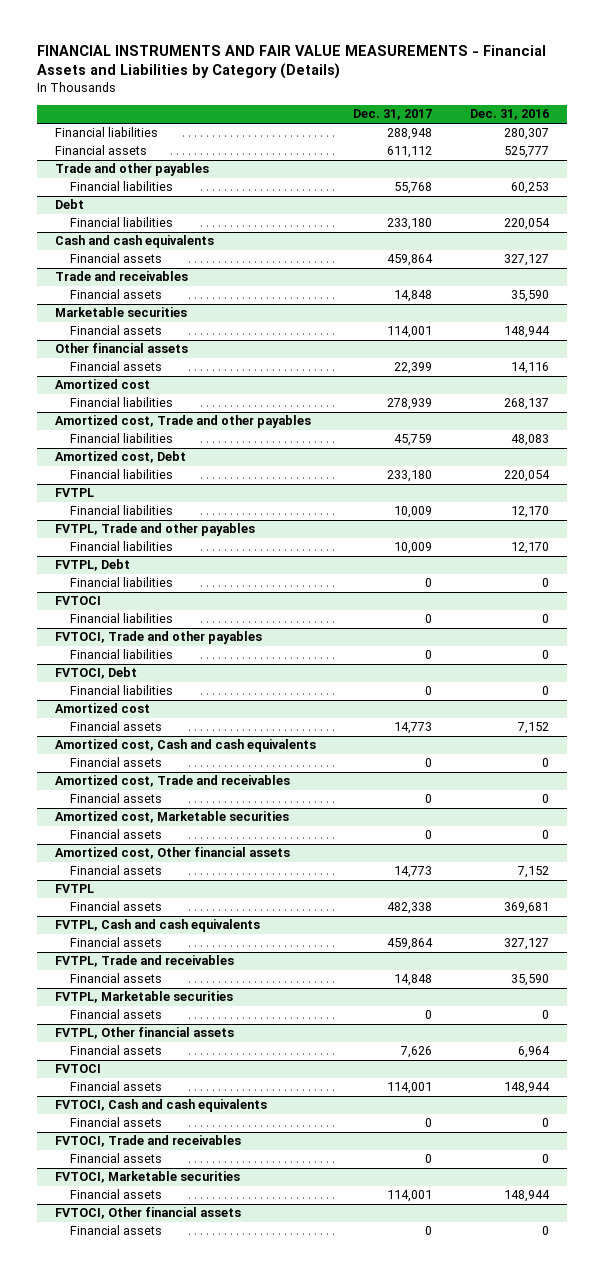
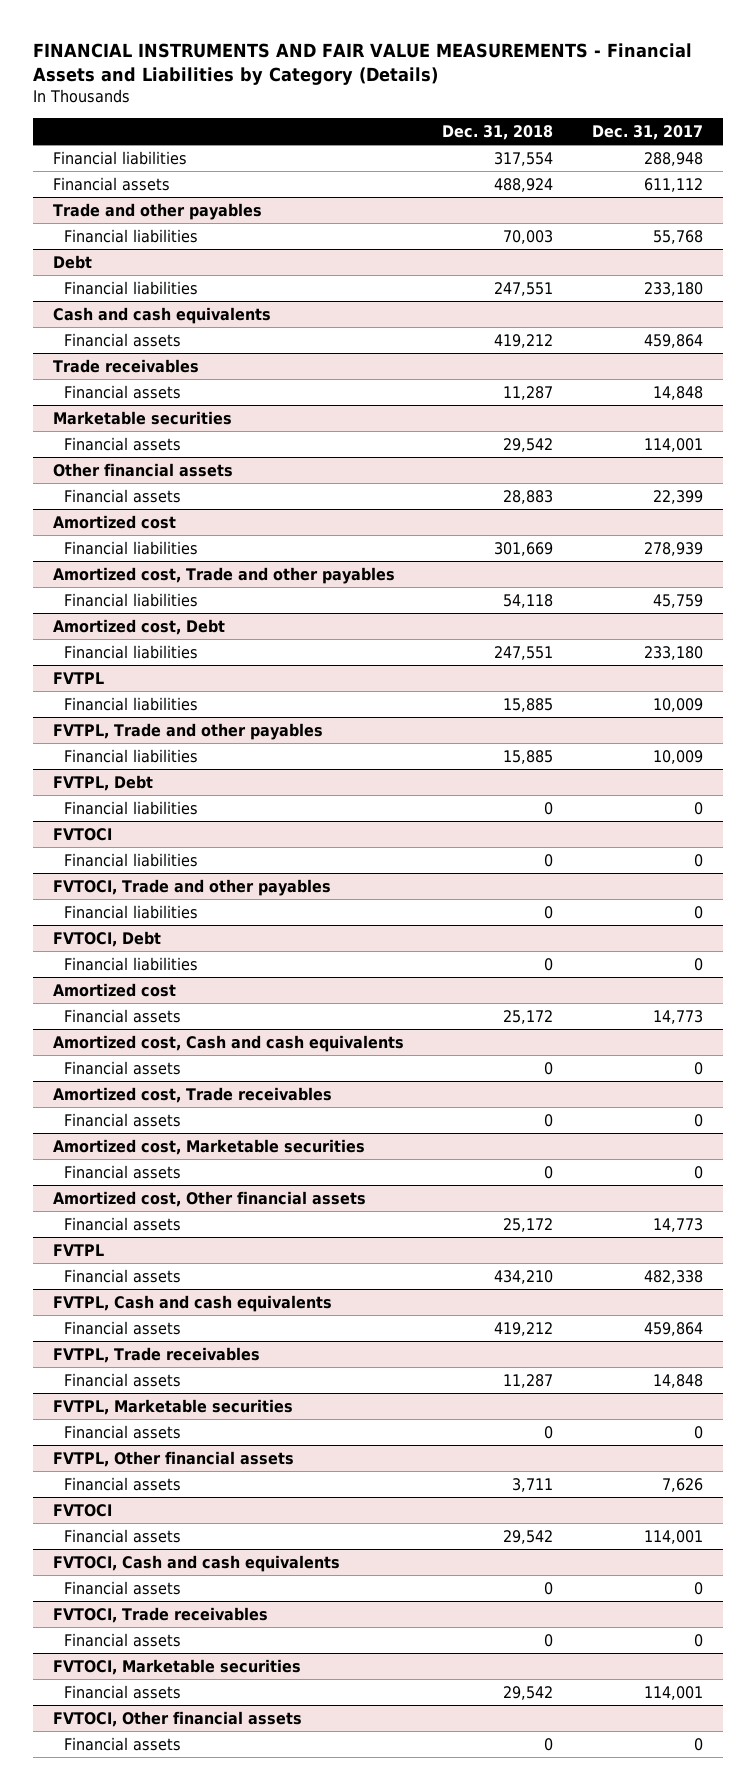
[469,109,549,121] Dec. 31, 2016 -> none
none -> [442,124,554,140] Dec. 31, 2018
[55,271,189,282] Trade and receivables -> [52,358,199,373] Trade receivables
[55,775,291,788] Amortized cost, Trade and receivables -> [52,1086,332,1103] Amortized cost, Trade receivables
[55,955,235,968] FVTPL, Trade and receivables -> [52,1346,260,1363] FVTPL, Trade receivables
[55,1135,242,1148] FVTOCI, Trade and receivables -> [52,1606,268,1623] FVTOCI, Trade receivables

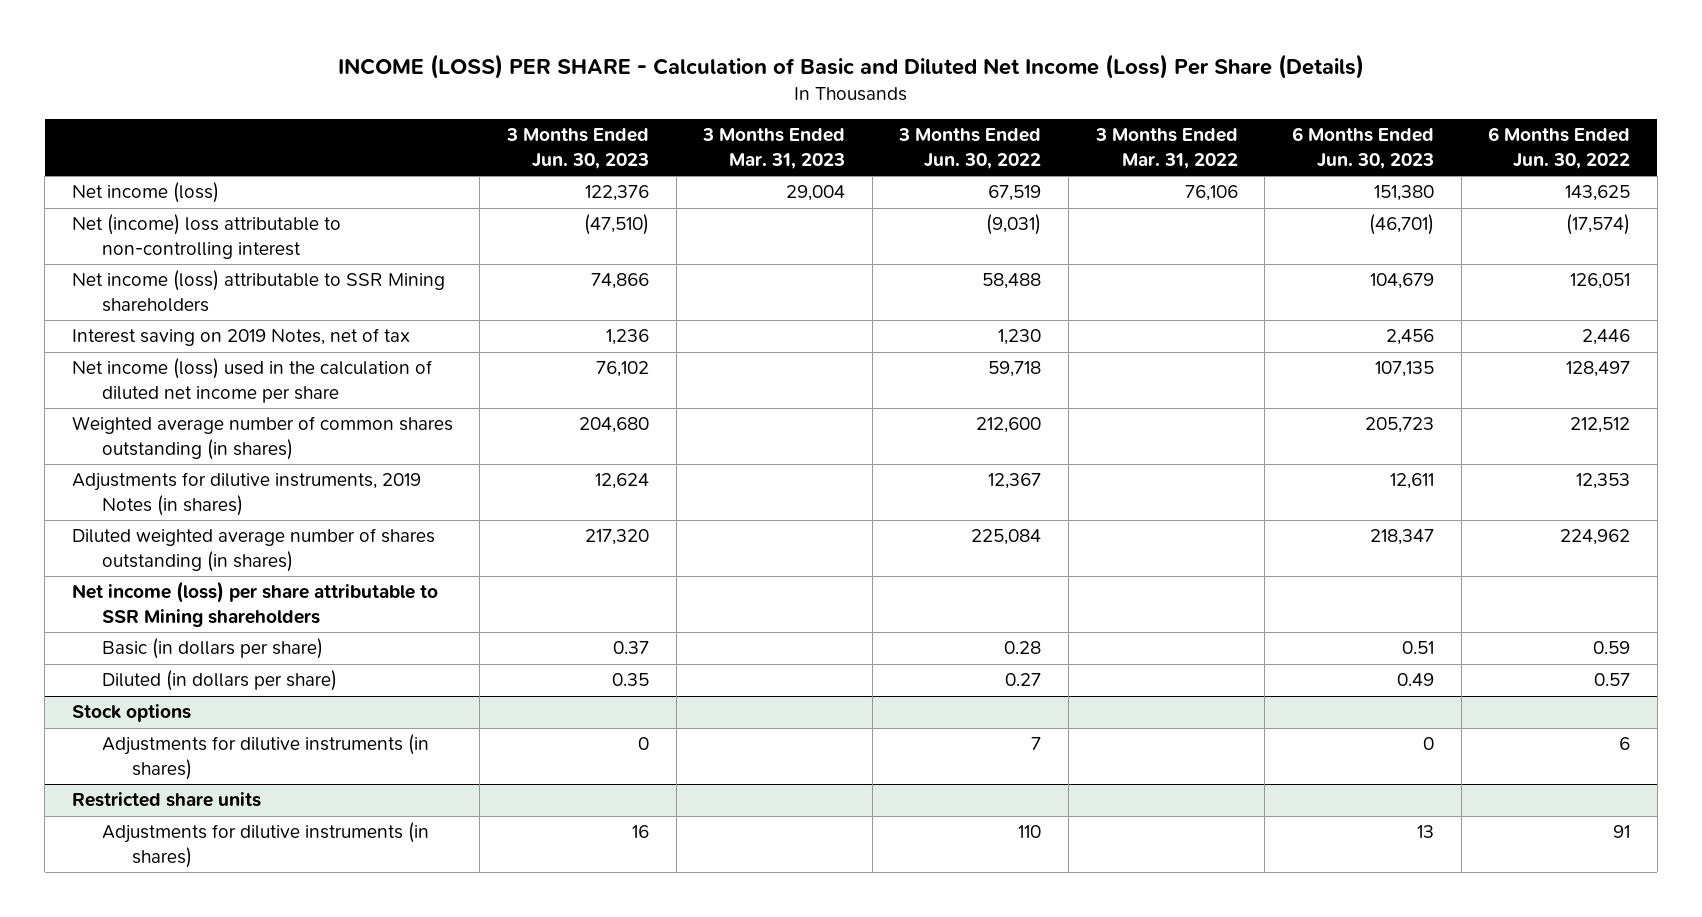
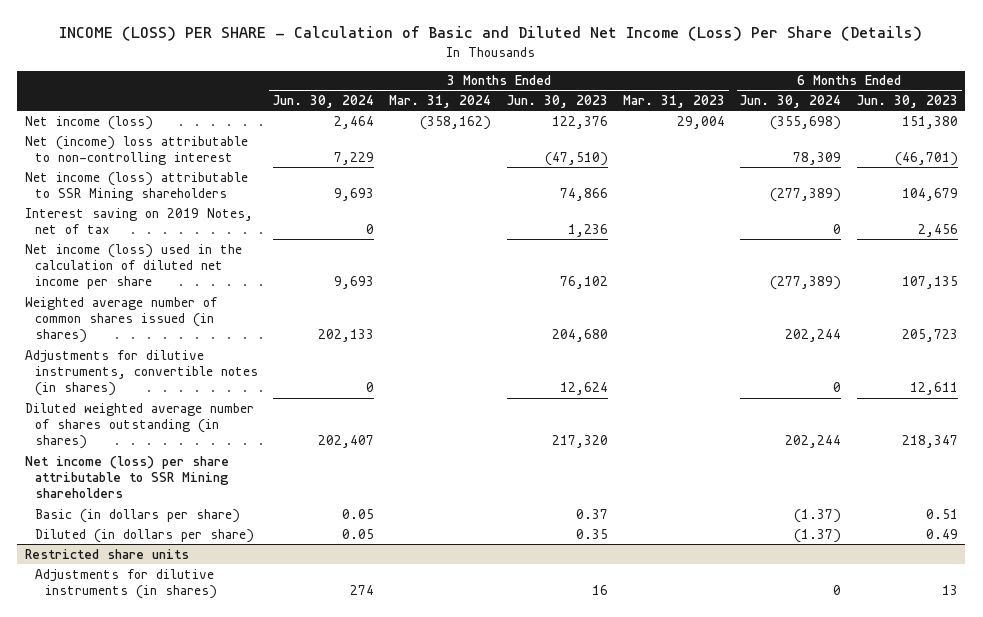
[898,128,1042,169] 3 Months Ended Jun. 30, 2022 -> none
[1094,128,1238,169] 3 Months Ended Mar. 31, 2022 -> none
[1488,127,1631,169] 6 Months Ended Jun. 30, 2022 -> none
none -> [273,95,375,109] Jun. 30, 2024
none -> [389,95,492,109] Mar. 31, 2024
none -> [740,95,842,109] Jun. 30, 2024
[71,416,453,460] Weighted average number of common shares outstanding (in shares) -> [24,296,217,344] Weighted average number of common shares issued (in shares)
[71,472,421,516] Adjustments for dilutive instruments, 2019 Notes (in shares) -> [24,349,258,397] Adjustments for dilutive instruments, convertible notes (in shares)
[71,704,191,723] Stock options -> none
[101,734,429,780] Adjustments for dilutive instruments (in shares) -> none

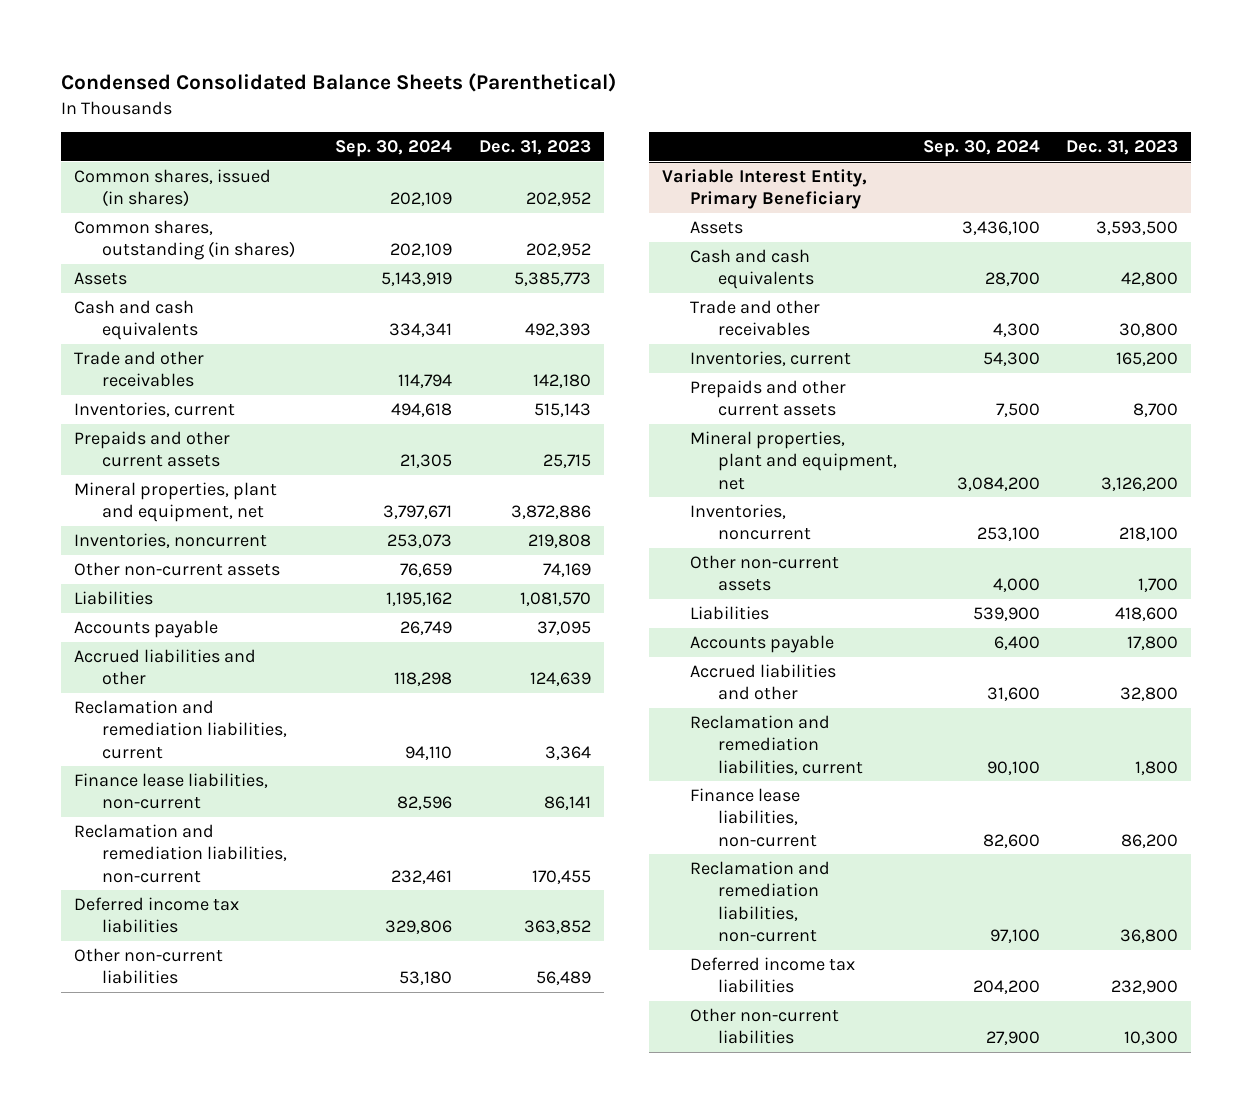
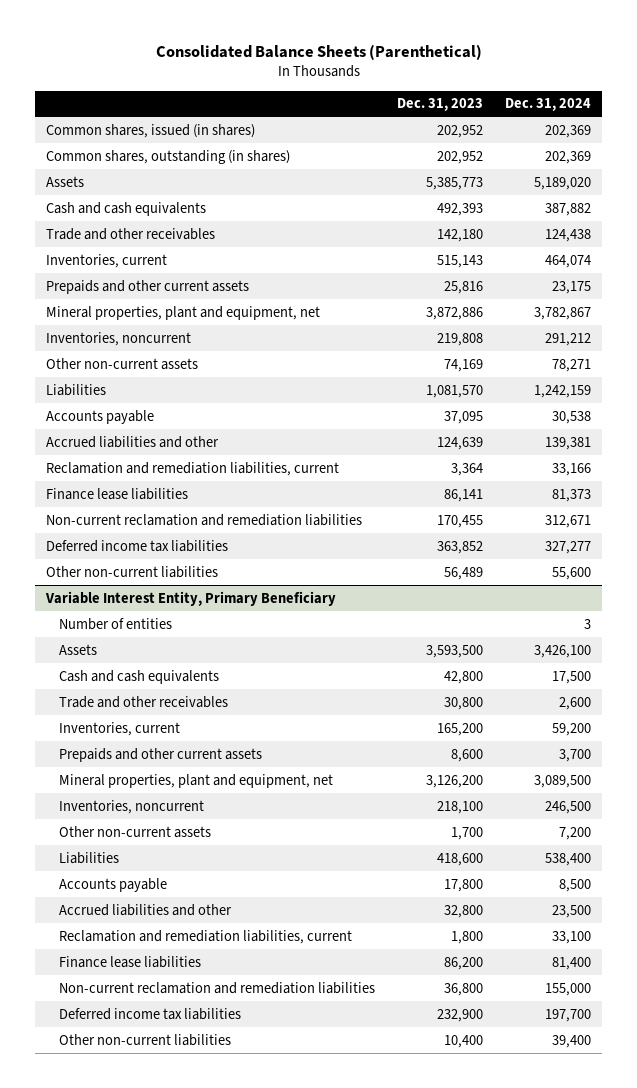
[61,73,617,93] Condensed Consolidated Balance Sheets (Parenthetical) -> [155,44,482,61] Consolidated Balance Sheets (Parenthetical)
[335,139,453,157] Sep. 30, 2024 -> none
none -> [505,98,592,112] Dec. 31, 2024
[542,454,591,469] 25,715 -> [444,280,484,294] 25,816
[74,773,269,810] Finance lease liabilities, non-current -> [46,487,189,500] Finance lease liabilities
[74,824,288,883] Reclamation and remediation liabilities, non-current -> [46,513,363,526] Non-current reclamation and remediation liabilities
none -> [59,617,173,630] Number of entities
[1133,403,1179,418] 8,700 -> [451,748,484,762] 8,600
[689,788,817,847] Finance lease liabilities, non-current -> [59,955,202,968] Finance lease liabilities
[689,861,830,942] Reclamation and remediation liabilities, non-current -> [59,981,376,994] Non-current reclamation and remediation liabilities
[1124,1031,1179,1046] 10,300 -> [444,1034,484,1048] 10,400

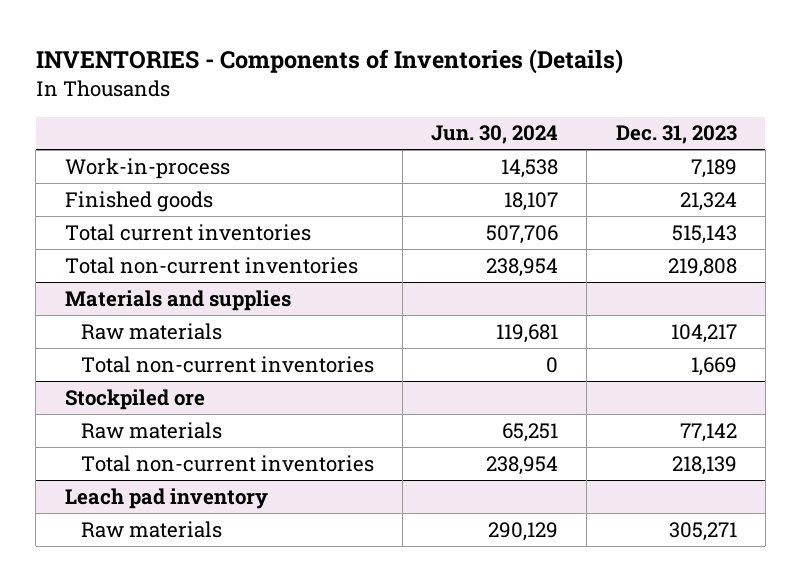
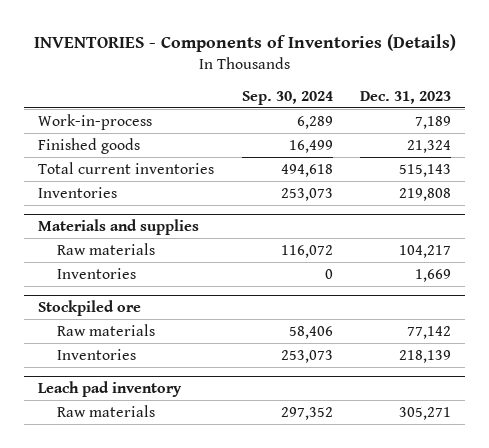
[431,125,559,145] Jun. 30, 2024 -> none
none -> [241,90,333,105] Sep. 30, 2024
[64,256,358,274] Total non-current inventories -> [38,186,118,198] Inventories
[80,355,374,373] Total non-current inventories -> [56,267,136,279] Inventories
[80,454,374,472] Total non-current inventories -> [56,348,136,360] Inventories

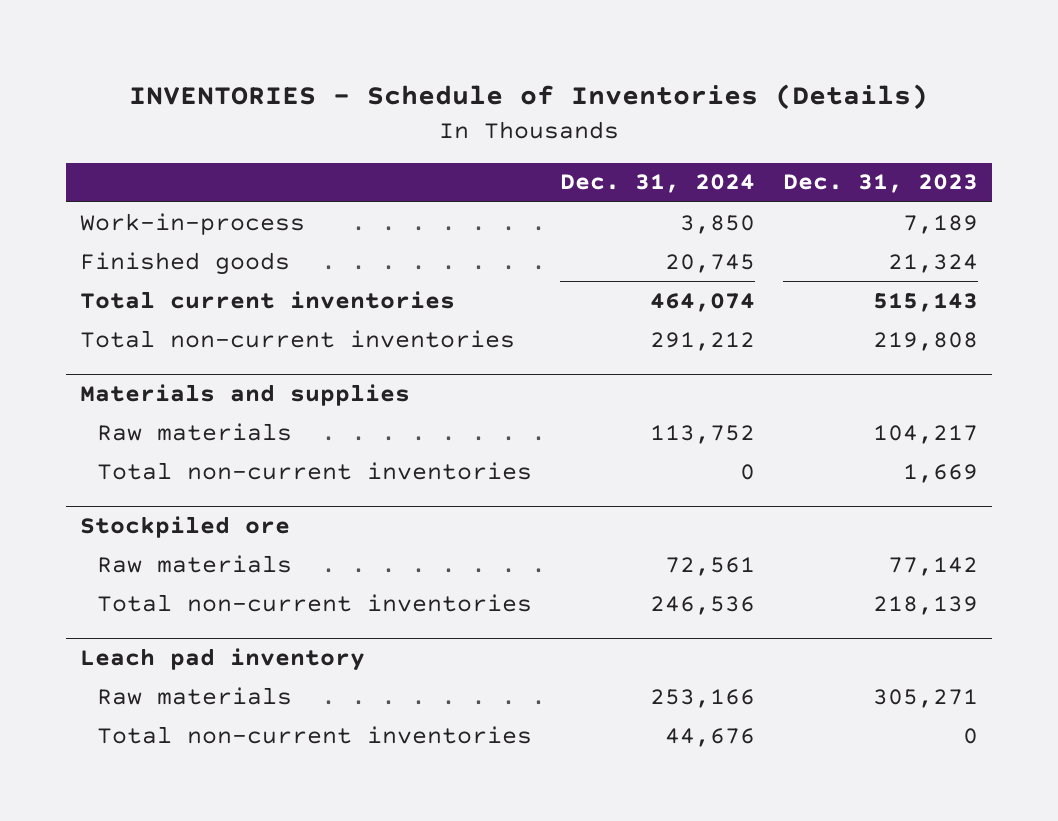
[33,34,456,53] INVENTORIES - Components of Inventories (Details) -> [128,84,928,111] INVENTORIES - Schedule of Inventories (Details)
[241,90,333,105] Sep. 30, 2024 -> none
none -> [560,174,756,194] Dec. 31, 2024
[38,186,118,198] Inventories -> [79,329,515,348] Total non-current inventories
[56,267,136,279] Inventories -> [97,461,533,480] Total non-current inventories
[56,348,136,360] Inventories -> [97,593,533,612] Total non-current inventories
none -> [97,725,533,744] Total non-current inventories

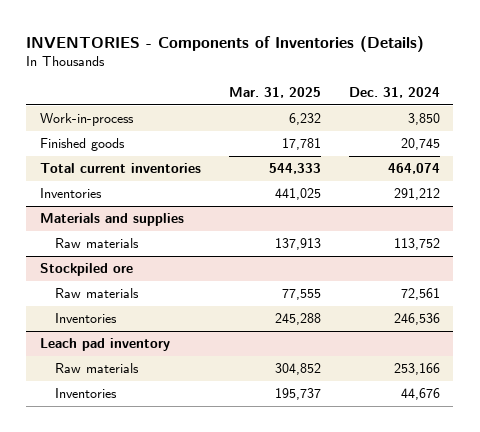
[128,84,928,111] INVENTORIES - Schedule of Inventories (Details) -> [26,35,425,52] INVENTORIES - Components of Inventories (Details)
[783,174,979,194] Dec. 31, 2023 -> none
none -> [228,86,321,98] Mar. 31, 2025
[79,329,515,348] Total non-current inventories -> [40,188,103,199] Inventories
[97,461,533,480] Total non-current inventories -> none
[97,593,533,612] Total non-current inventories -> [54,313,117,324] Inventories
[97,725,533,744] Total non-current inventories -> [54,388,117,399] Inventories

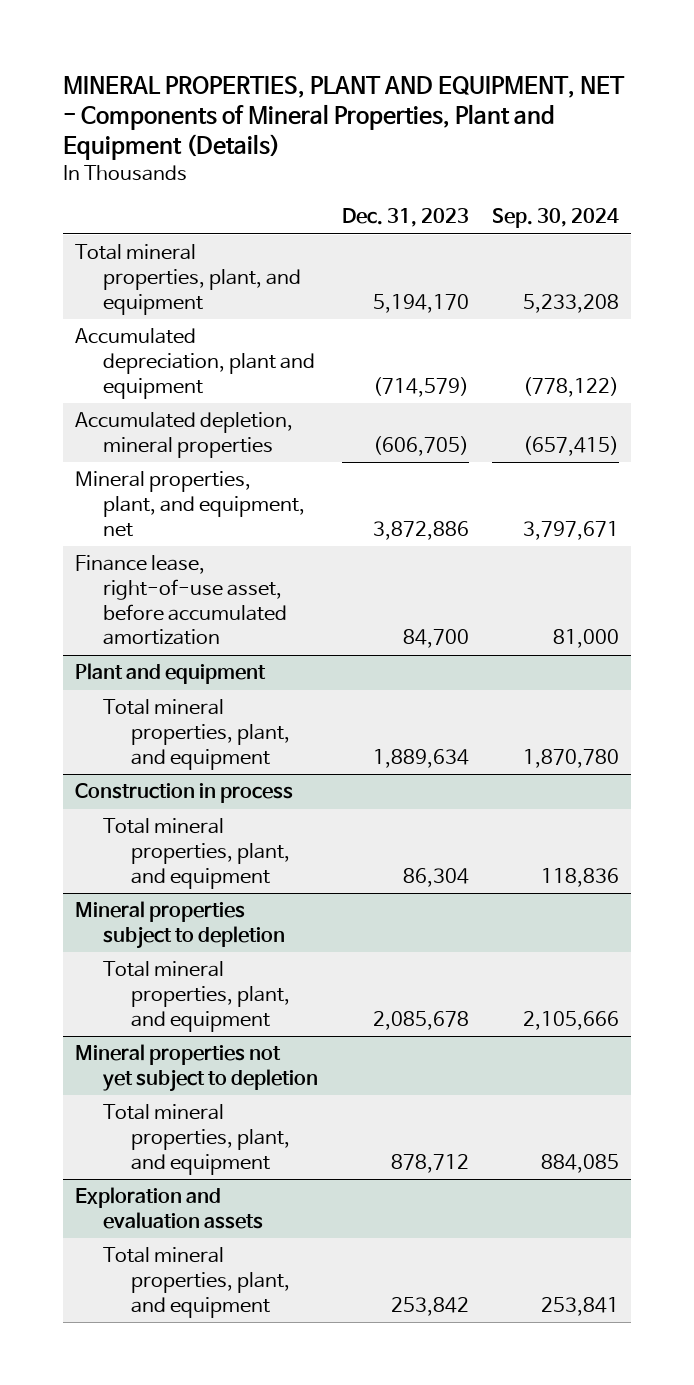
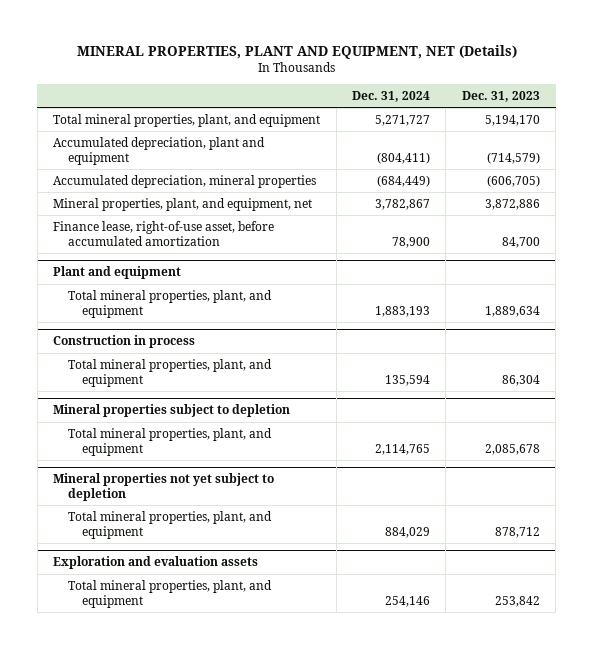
[63,76,626,161] MINERAL PROPERTIES, PLANT AND EQUIPMENT, NET - Components of Mineral Properties, Plant and Equipment (Details) -> [76,44,517,59] MINERAL PROPERTIES, PLANT AND EQUIPMENT, NET (Details)
[492,208,620,229] Sep. 30, 2024 -> none
none -> [352,90,431,102] Dec. 31, 2024
[74,412,293,458] Accumulated depletion, mineral properties -> [53,174,317,188] Accumulated depreciation, mineral properties

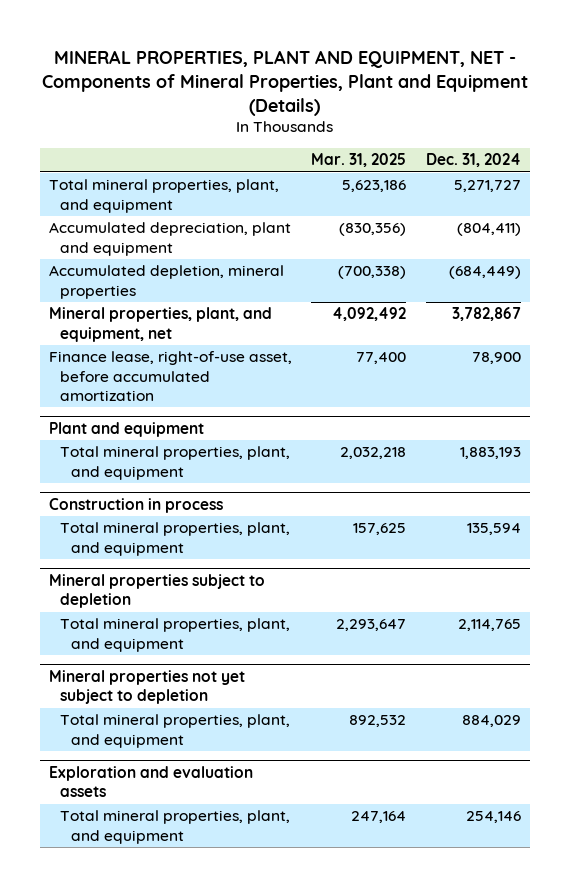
[76,44,517,59] MINERAL PROPERTIES, PLANT AND EQUIPMENT, NET (Details) -> [41,49,528,116] MINERAL PROPERTIES, PLANT AND EQUIPMENT, NET - Components of Mineral Properties, Plant and Equipment (Details)
[461,90,540,102] Dec. 31, 2023 -> none
none -> [311,153,407,168] Mar. 31, 2025
[53,174,317,188] Accumulated depreciation, mineral properties -> [49,265,285,299] Accumulated depletion, mineral properties

